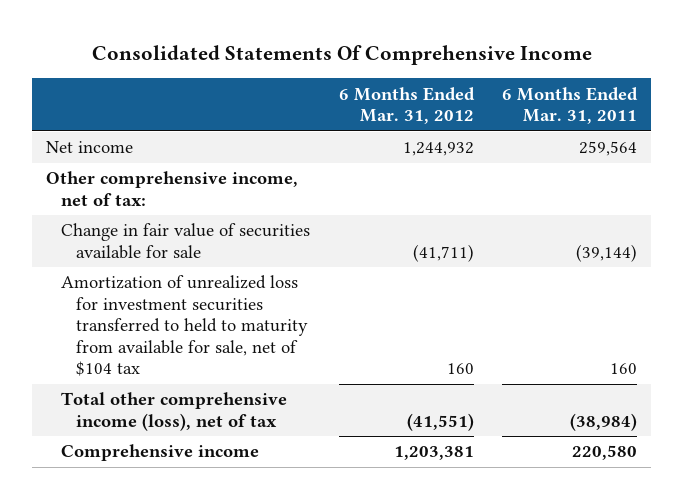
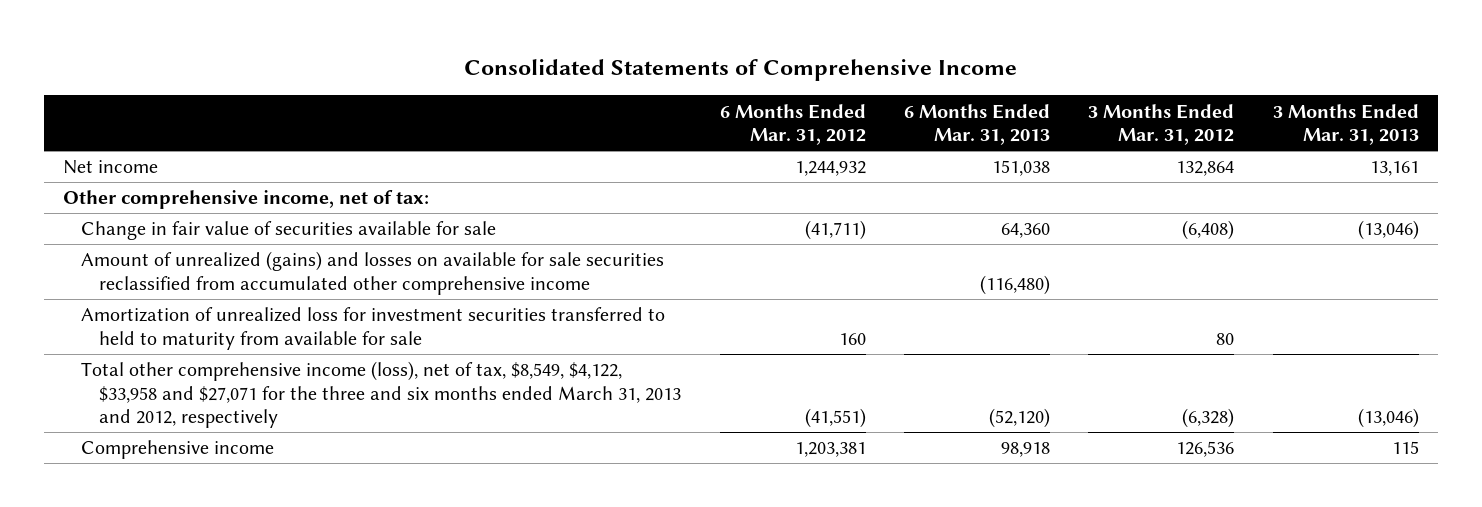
[91,44,592,65] Consolidated Statements Of Comprehensive Income -> [463,59,1017,82] Consolidated Statements of Comprehensive Income
[502,86,639,125] 6 Months Ended Mar. 31, 2011 -> none
none -> [903,103,1050,146] 6 Months Ended Mar. 31, 2013
none -> [1088,103,1235,146] 3 Months Ended Mar. 31, 2012
none -> [1272,103,1419,146] 3 Months Ended Mar. 31, 2013
none -> [81,251,665,295] Amount of unrealized (gains) and losses on available for sale securities reclassified from accumulated other comprehensive income
[60,275,309,377] Amortization of unrealized loss for investment securities transferred to held to maturity from available for sale, net of $104 tax -> [81,307,666,350] Amortization of unrealized loss for investment securities transferred to held to maturity from available for sale
[60,392,287,431] Total other comprehensive income (loss), net of tax -> [81,361,682,429] Total other comprehensive income (loss), net of tax, $8,549, $4,122, $33,958 and $27,071 for the three and six months ended March 31, 2013 and 2012, respectively

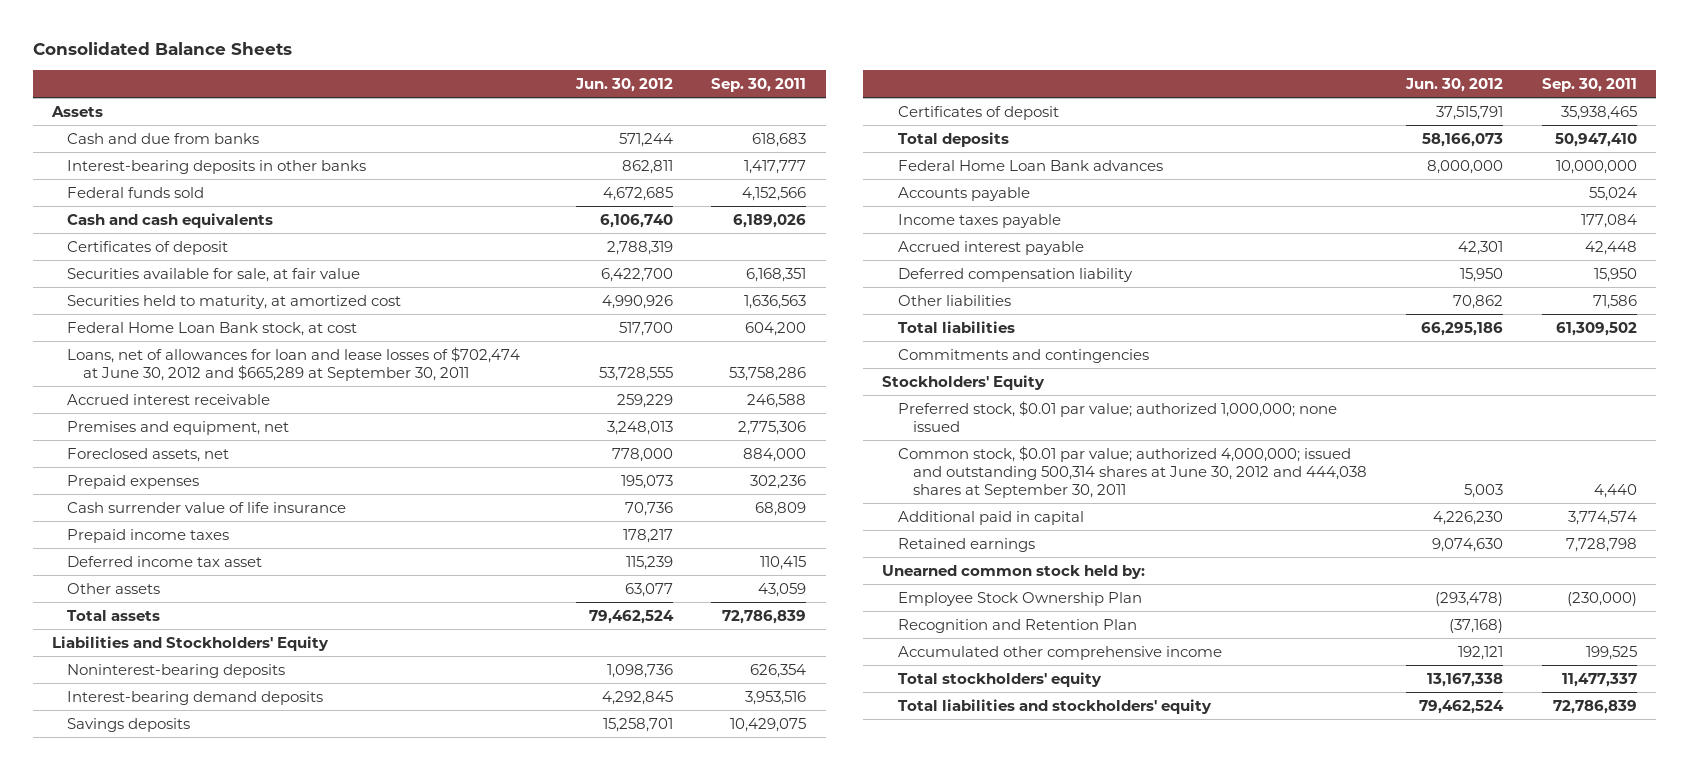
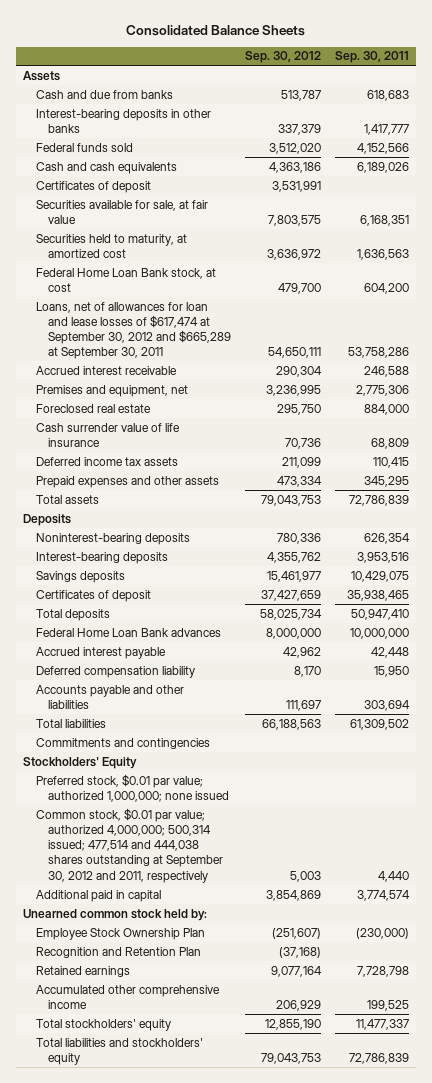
[574,77,673,92] Jun. 30, 2012 -> none
none -> [245,51,322,64] Sep. 30, 2012
[67,346,521,381] Loans, net of allowances for loan and lease losses of $702,474 at June 30, 2012 and $665,289 at September 30, 2011 -> [35,301,232,360] Loans, net of allowances for loan and lease losses of $617,474 at September 30, 2012 and $665,289 at September 30, 2011
[67,474,200,489] Prepaid expenses -> none
[67,447,230,462] Foreclosed assets, net -> [35,403,151,413] Foreclosed real estate
[67,528,230,543] Prepaid income taxes -> none
[67,582,161,594] Other assets -> none
[67,555,263,567] Deferred income tax asset -> [35,456,178,466] Deferred income tax assets
none -> [35,475,219,488] Prepaid expenses and other assets
[51,635,329,651] Liabilities and Stockholders' Equity -> none
none -> [23,513,72,526] Deposits
[67,690,324,705] Interest-bearing demand deposits -> [35,551,168,564] Interest-bearing deposits
[897,186,1030,201] Accounts payable -> none
[897,213,1061,228] Income taxes payable -> none
[897,294,1011,306] Other liabilities -> none
none -> [35,684,184,709] Accounts payable and other liabilities
[897,445,1367,498] Common stock, $0.01 par value; authorized 4,000,000; issued and outstanding 500,314 shares at June 30, 2012 and 444,038 shares at September 30, 2011 -> [35,807,224,883] Common stock, $0.01 par value; authorized 4,000,000; 500,314 issued; 477,514 and 444,038 shares outstanding at September 30, 2012 and 2011, respectively
[897,537,1035,552] Retained earnings -> [35,965,130,977] Retained earnings

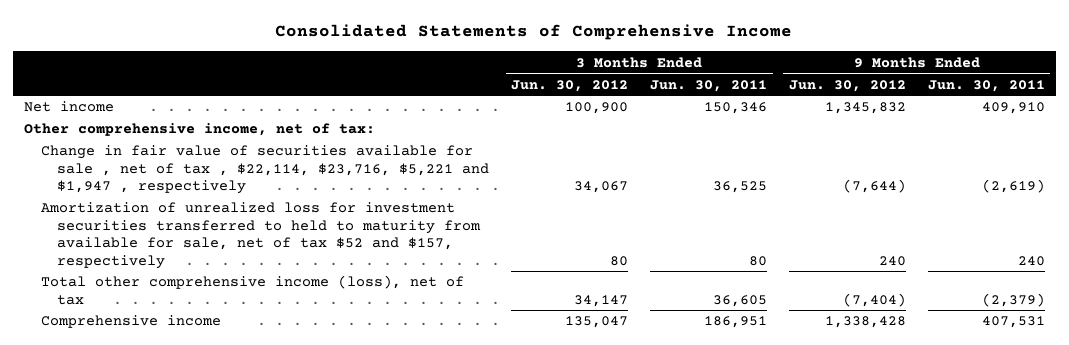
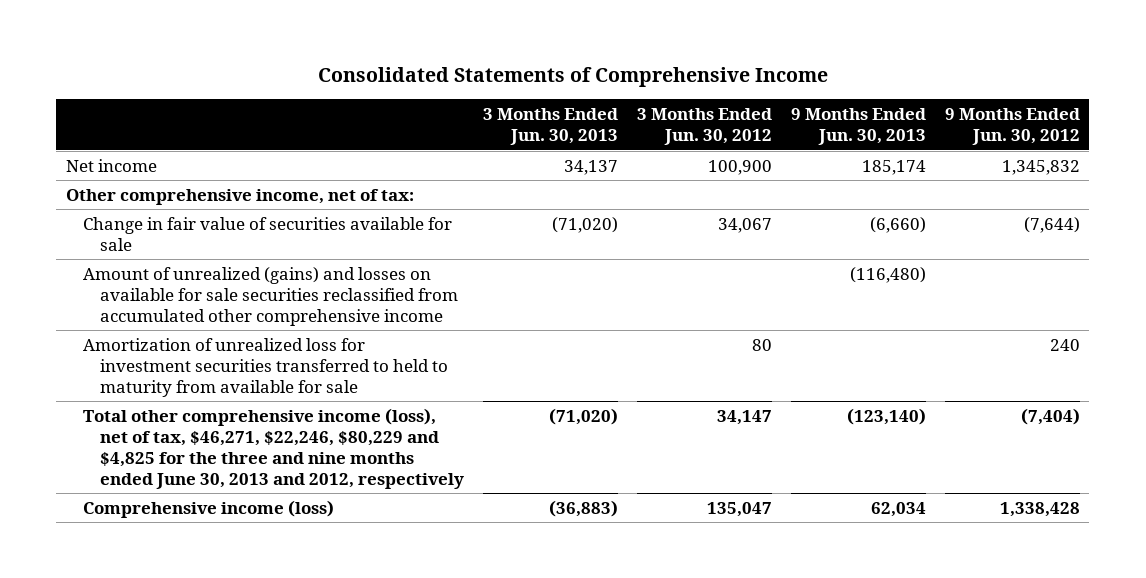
[650,79,768,92] Jun. 30, 2011 -> none
[927,79,1045,92] Jun. 30, 2011 -> none
none -> [482,107,618,145] 3 Months Ended Jun. 30, 2013
none -> [790,107,926,145] 9 Months Ended Jun. 30, 2013
[40,145,490,195] Change in fair value of securities available for sale , net of tax , $22,114, $23,716, $5,221 and $1,947 , respectively -> [82,216,452,251] Change in fair value of securities available for sale
none -> [82,266,458,326] Amount of unrealized (gains) and losses on available for sale securities reclassified from accumulated other comprehensive income
[40,202,482,269] Amortization of unrealized loss for investment securities transferred to held to maturity from available for sale, net of tax $52 and $157, respectively -> [82,337,448,397] Amortization of unrealized loss for investment securities transferred to held to maturity from available for sale
[40,275,464,305] Total other comprehensive income (loss), net of tax -> [82,407,464,489] Total other comprehensive income (loss), net of tax, $46,271, $22,246, $80,229 and $4,825 for the three and nine months ended June 30, 2013 and 2012, respectively
[40,315,221,329] Comprehensive income -> [82,499,334,518] Comprehensive income (loss)

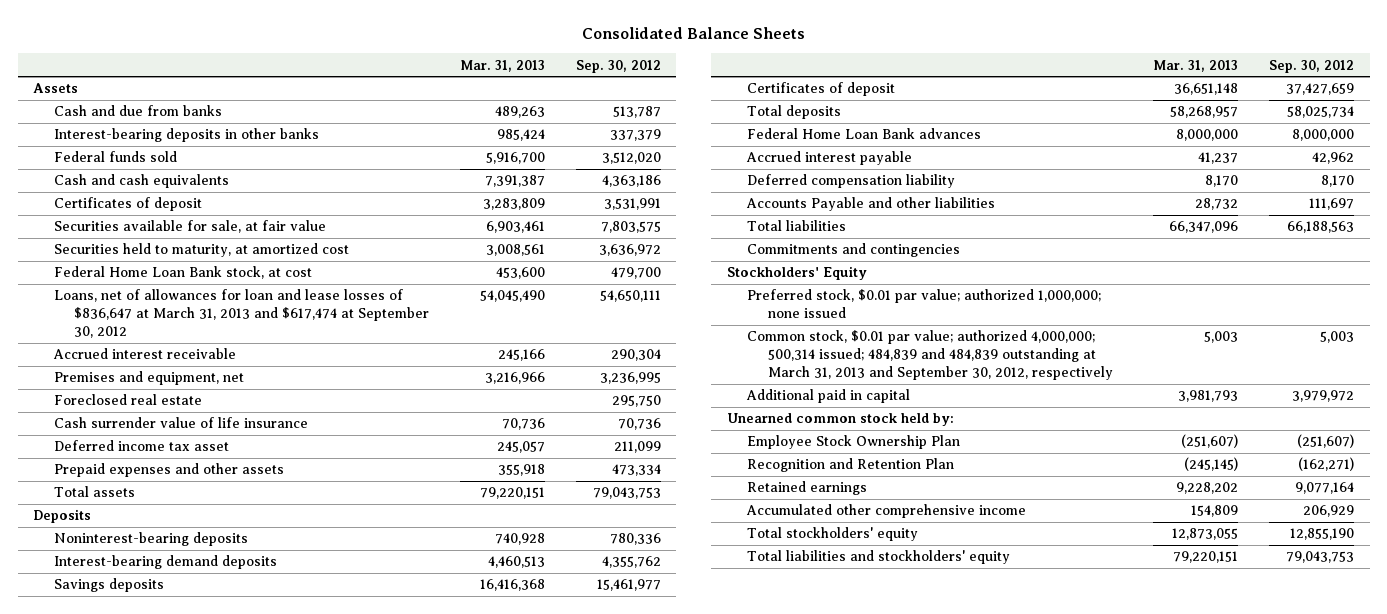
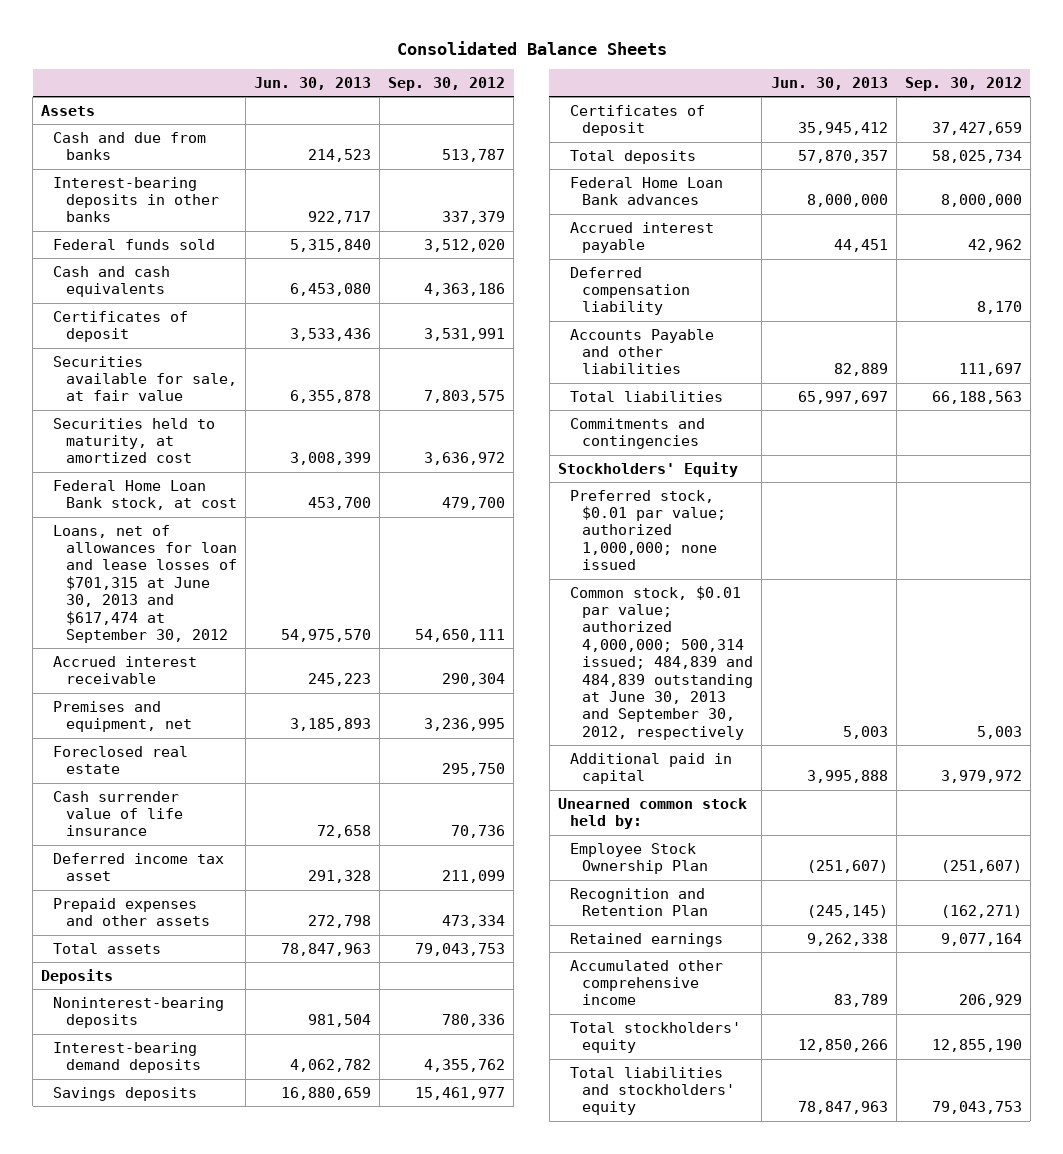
[459,59,545,72] Mar. 31, 2013 -> none
none -> [253,76,371,90] Jun. 30, 2013
[53,289,430,339] Loans, net of allowances for loan and lease losses of $836,647 at March 31, 2013 and $617,474 at September 30, 2012 -> [53,524,237,643] Loans, net of allowances for loan and lease losses of $701,315 at June 30, 2013 and $617,474 at September 30, 2012
[747,330,1113,381] Common stock, $0.01 par value; authorized 4,000,000; 500,314 issued; 484,839 and 484,839 outstanding at March 31, 2013 and September 30, 2012, respectively -> [570,585,754,740] Common stock, $0.01 par value; authorized 4,000,000; 500,314 issued; 484,839 and 484,839 outstanding at June 30, 2013 and September 30, 2012, respectively

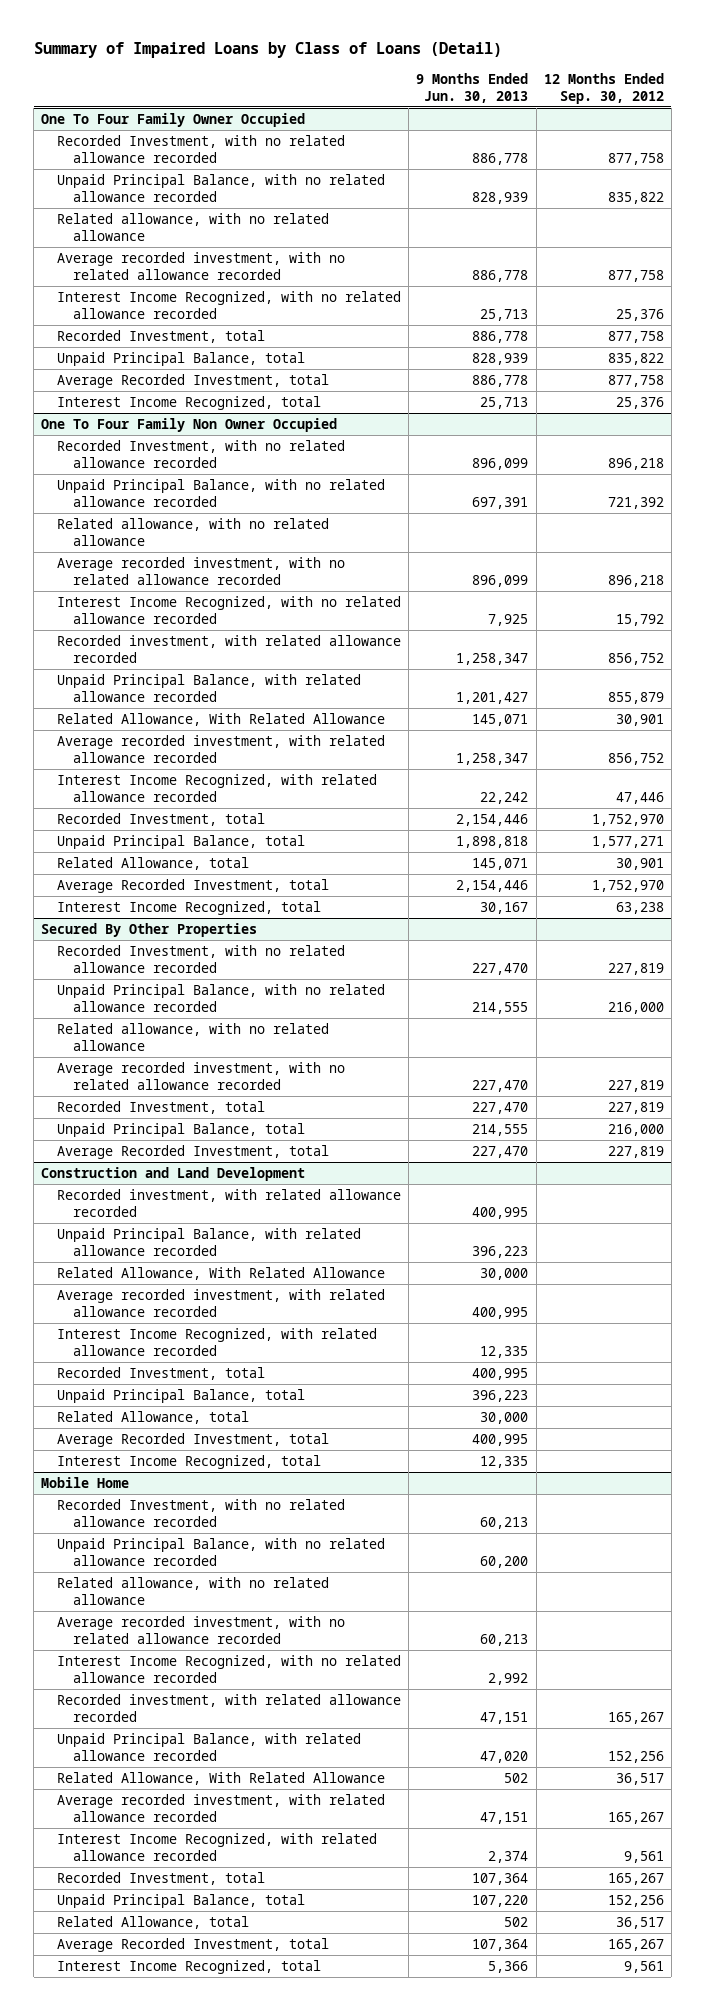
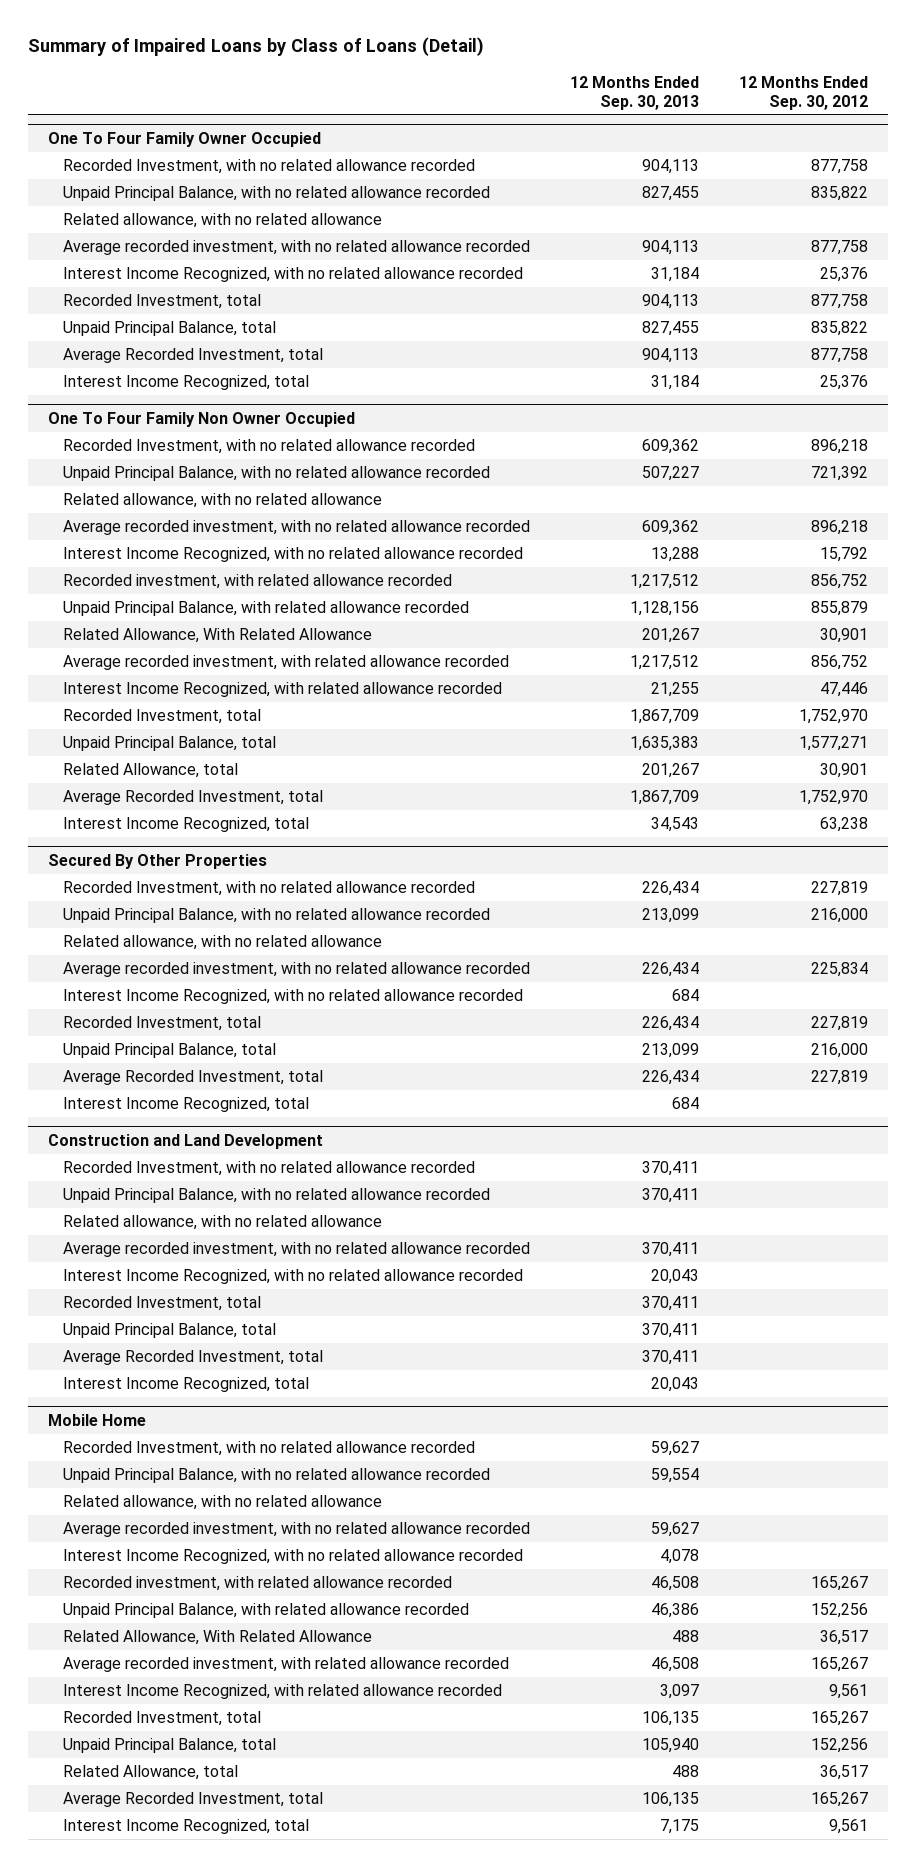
[416,72,529,103] 9 Months Ended Jun. 30, 2013 -> none
none -> [569,75,699,110] 12 Months Ended Sep. 30, 2013
[607,1079,664,1092] 227,819 -> [811,962,869,978] 225,834
none -> [62,989,523,1005] Interest Income Recognized, with no related allowance recorded
none -> [62,1097,309,1113] Interest Income Recognized, total
[57,1188,402,1217] Recorded investment, with related allowance recorded -> [62,1161,475,1177] Recorded Investment, with no related allowance recorded
[57,1227,362,1256] Unpaid Principal Balance, with related allowance recorded -> [62,1188,490,1204] Unpaid Principal Balance, with no related allowance recorded
[57,1266,386,1280] Related Allowance, With Related Allowance -> [62,1215,382,1231] Related allowance, with no related allowance
[57,1288,386,1317] Average recorded investment, with related allowance recorded -> [62,1242,530,1258] Average recorded investment, with no related allowance recorded
[57,1327,378,1356] Interest Income Recognized, with related allowance recorded -> [62,1269,523,1285] Interest Income Recognized, with no related allowance recorded
[57,1410,250,1424] Related Allowance, total -> none

